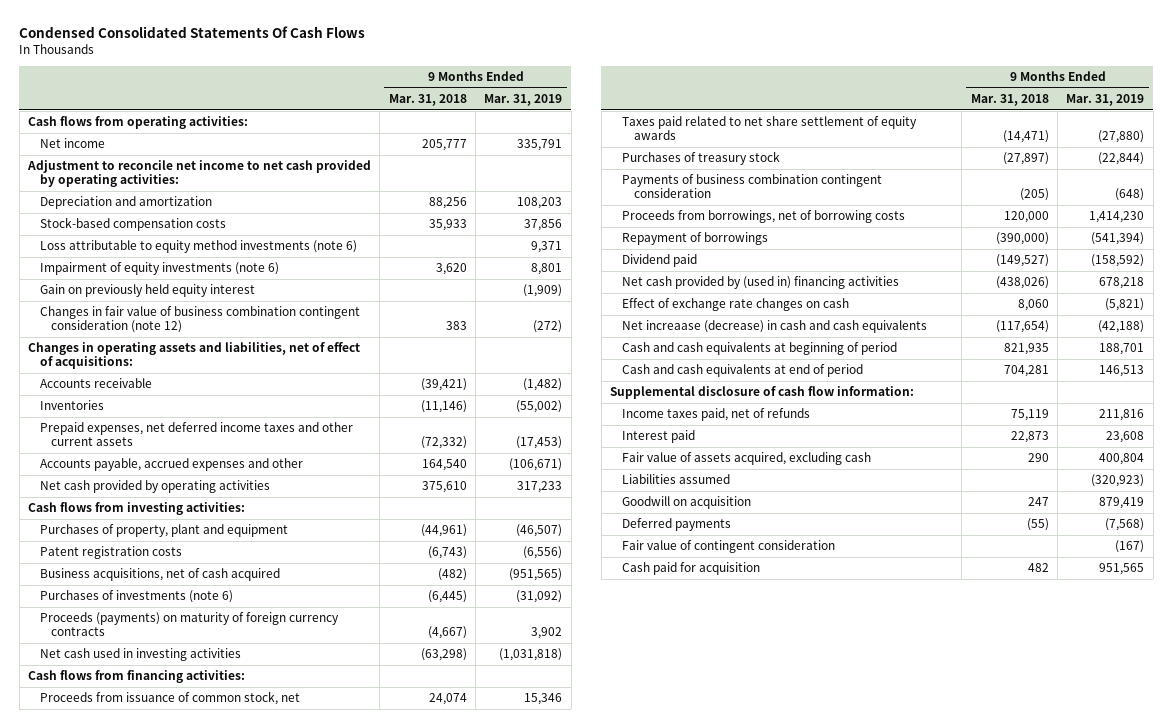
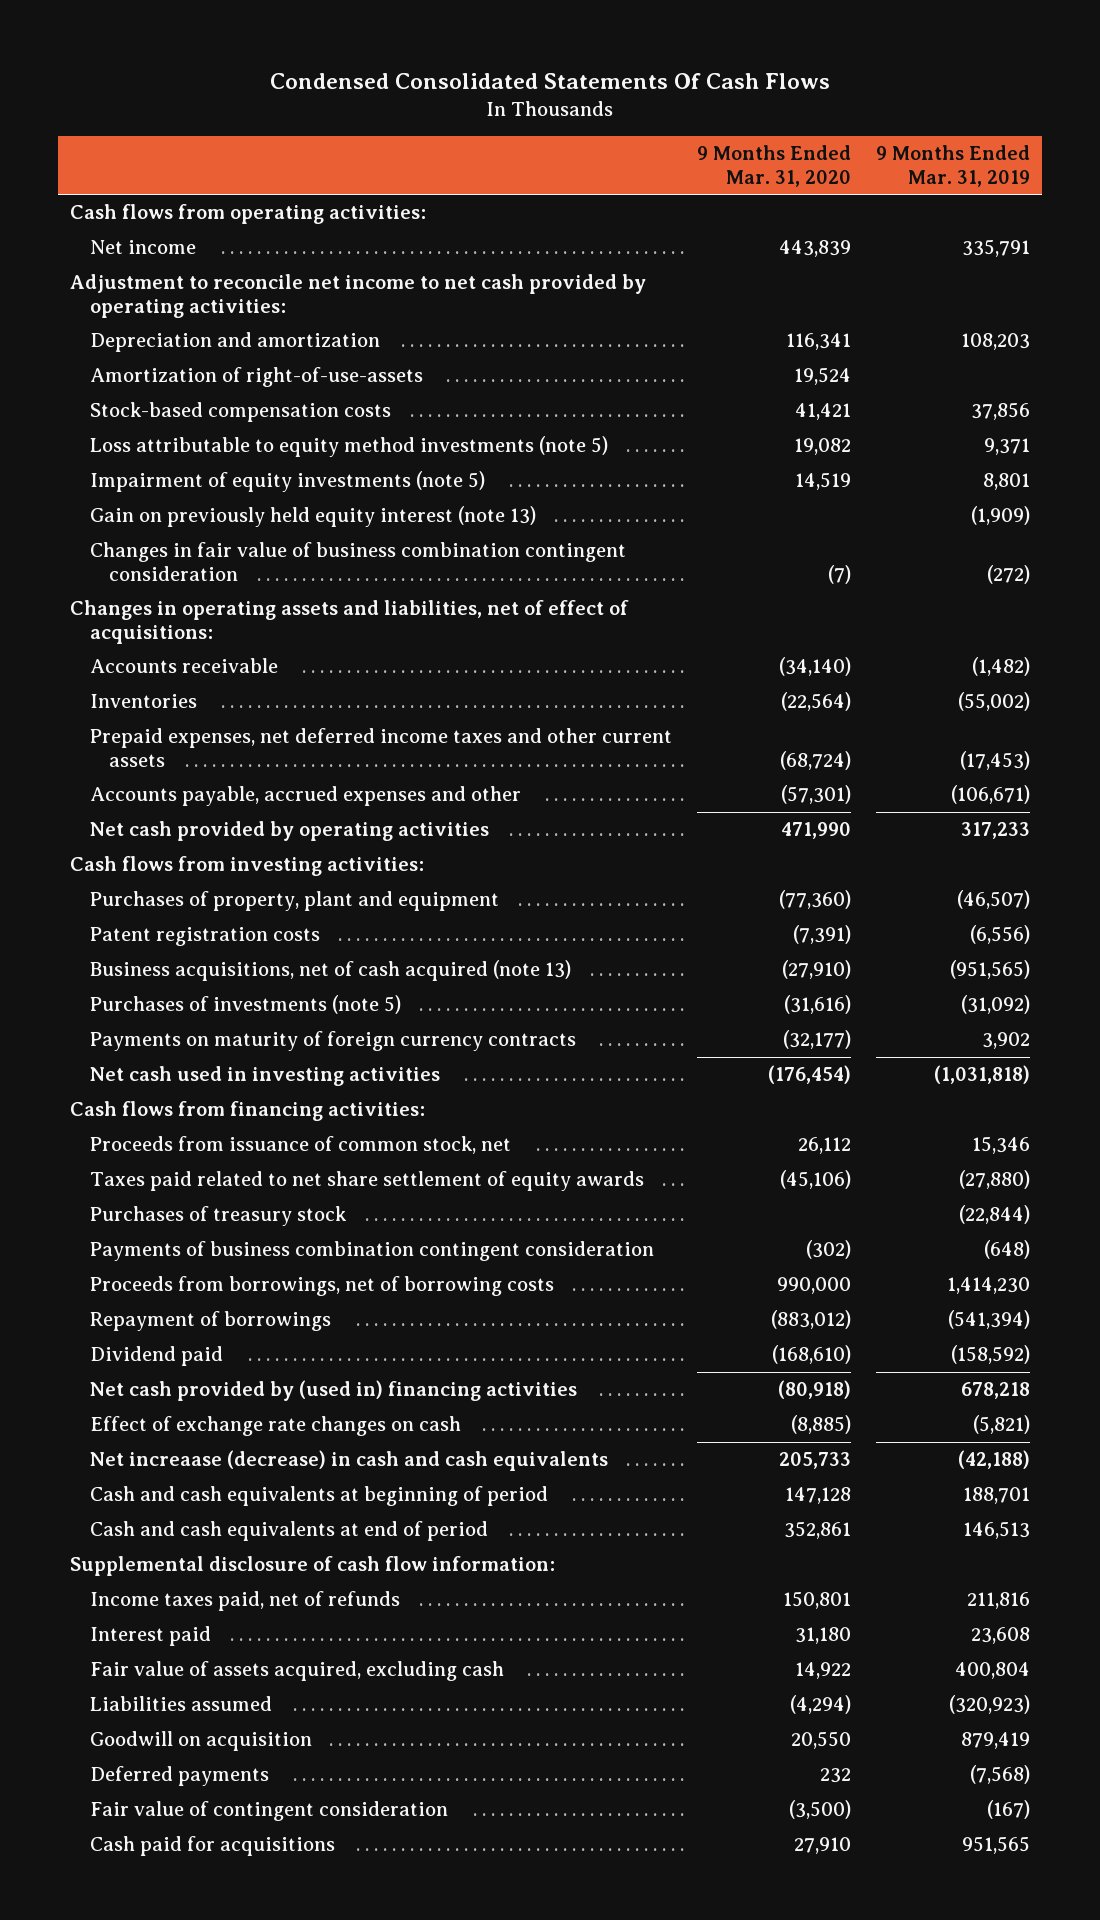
[388,94,467,107] Mar. 31, 2018 -> none
none -> [696,145,851,187] 9 Months Ended Mar. 31, 2020
none -> [89,367,423,388] Amortization of right-of-use-assets
[39,240,357,254] Loss attributable to equity method investments (note 6) -> [89,436,608,458] Loss attributable to equity method investments (note 5)
[39,262,279,276] Impairment of equity investments (note 6) -> [89,471,485,493] Impairment of equity investments (note 5)
[39,284,255,298] Gain on previously held equity interest -> [89,506,536,528] Gain on previously held equity interest (note 13)
[39,306,360,334] Changes in fair value of business combination contingent consideration (note 12) -> [89,542,626,581] Changes in fair value of business combination contingent consideration
[39,568,280,582] Business acquisitions, net of cash acquired -> [89,960,571,982] Business acquisitions, net of cash acquired (note 13)
[39,590,233,604] Purchases of investments (note 6) -> [89,995,401,1015] Purchases of investments (note 5)
[39,612,339,637] Proceeds (payments) on maturity of foreign currency contracts -> [89,1031,576,1052] Payments on maturity of foreign currency contracts
[621,562,760,576] Cash paid for acquisition -> [89,1836,335,1857] Cash paid for acquisitions

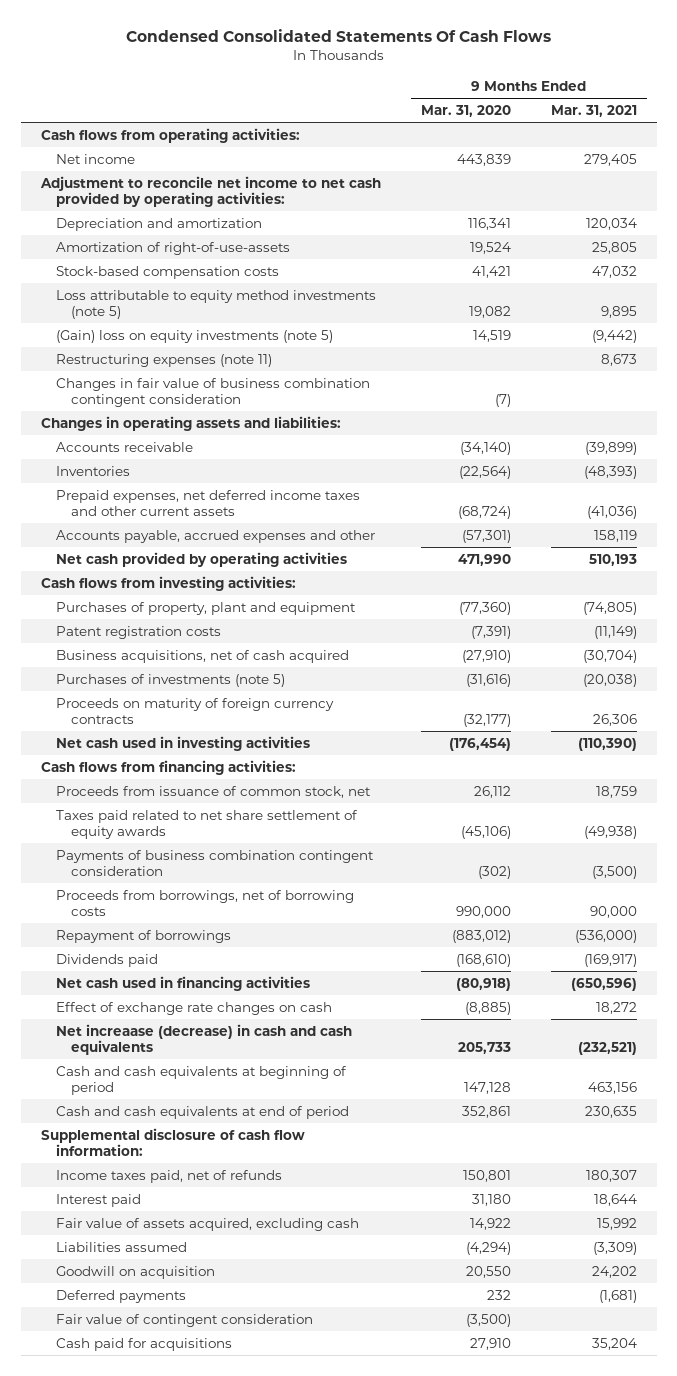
[875,145,1030,187] 9 Months Ended Mar. 31, 2019 -> none
none -> [550,105,637,118] Mar. 31, 2021
[89,506,536,528] Gain on previously held equity interest (note 13) -> none
[89,471,485,493] Impairment of equity investments (note 5) -> [55,329,333,343] (Gain) loss on equity investments (note 5)
none -> [55,353,272,367] Restructuring expenses (note 11)
[70,600,630,644] Changes in operating assets and liabilities, net of effect of acquisitions: -> [40,415,341,431] Changes in operating assets and liabilities:
[89,960,571,982] Business acquisitions, net of cash acquired (note 13) -> [55,649,349,663] Business acquisitions, net of cash acquired
[89,1031,576,1052] Payments on maturity of foreign currency contracts -> [55,697,334,724] Proceeds on maturity of foreign currency contracts
[89,1206,347,1227] Purchases of treasury stock -> none
[89,1346,223,1367] Dividend paid -> [55,953,158,967] Dividends paid
[89,1380,577,1402] Net cash provided by (used in) financing activities -> [55,975,310,991] Net cash used in financing activities

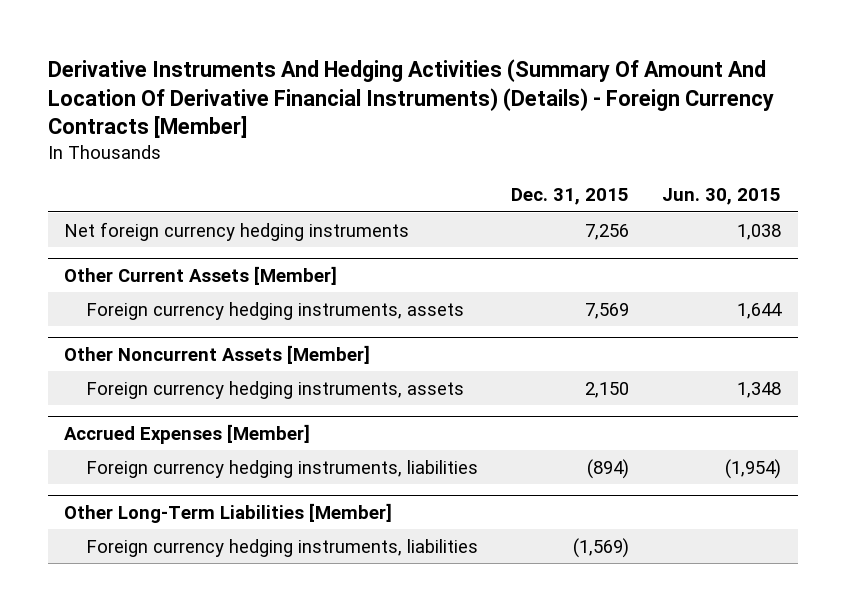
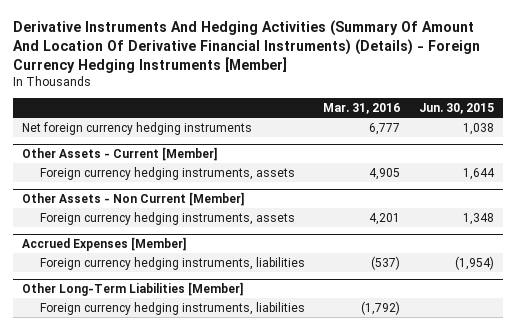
[47,58,774,139] Derivative Instruments And Hedging Activities (Summary Of Amount And Location Of Derivative Financial Instruments) (Details) - Foreign Currency Contracts [Member] -> [12,19,480,73] Derivative Instruments And Hedging Activities (Summary Of Amount And Location Of Derivative Financial Instruments) (Details) - Foreign Currency Hedging Instruments [Member]
[510,188,629,206] Dec. 31, 2015 -> none
none -> [323,103,401,115] Mar. 31, 2016
[64,265,338,285] Other Current Assets [Member] -> [22,147,219,162] Other Assets - Current [Member]
[64,344,371,364] Other Noncurrent Assets [Member] -> [22,192,246,207] Other Assets - Non Current [Member]

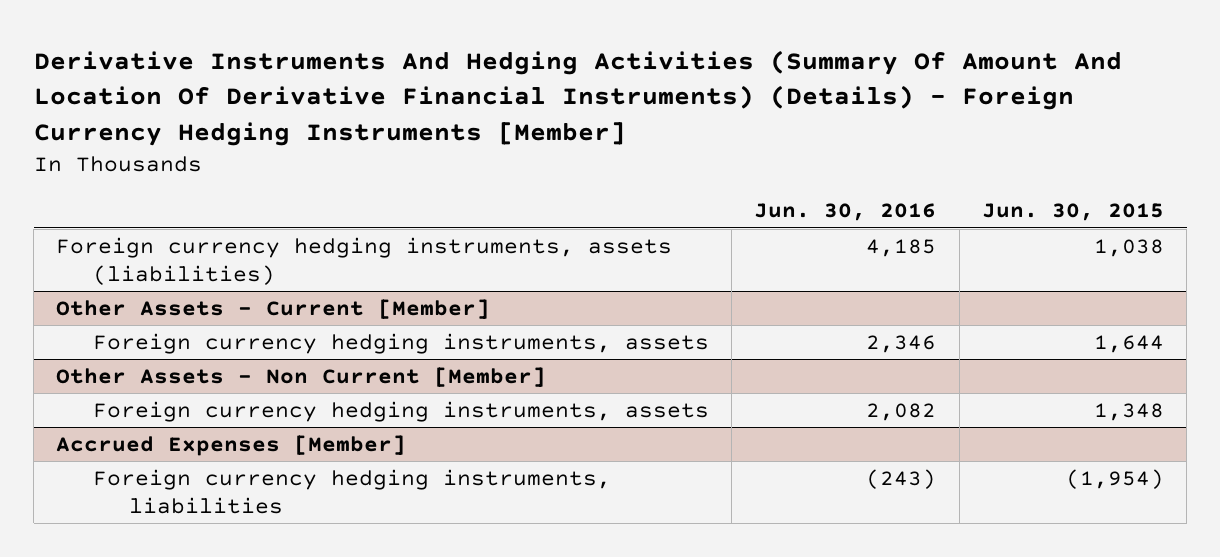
[323,103,401,115] Mar. 31, 2016 -> none
none -> [754,203,937,222] Jun. 30, 2016
[22,121,253,135] Net foreign currency hedging instruments -> [56,236,673,285] Foreign currency hedging instruments, assets (liabilities)
[22,282,245,297] Other Long-Term Liabilities [Member] -> none
[39,301,305,315] Foreign currency hedging instruments, liabilities -> none

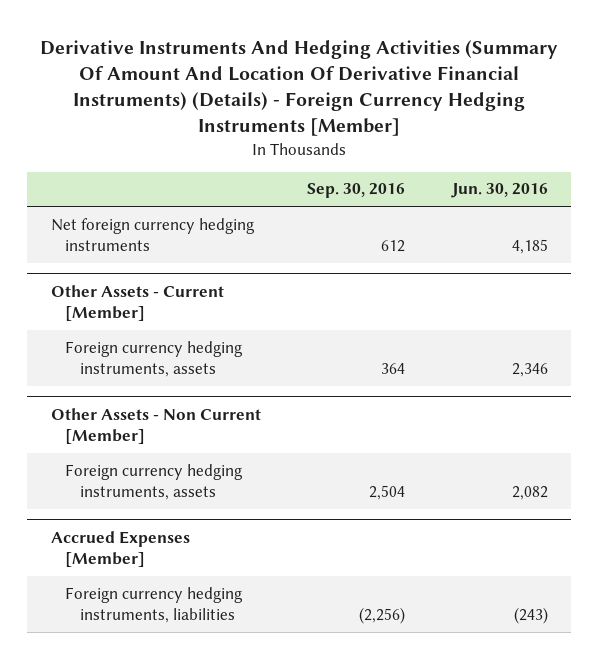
[982,203,1165,222] Jun. 30, 2015 -> none
none -> [307,183,406,199] Sep. 30, 2016
[56,236,673,285] Foreign currency hedging instruments, assets (liabilities) -> [50,217,255,252] Net foreign currency hedging instruments

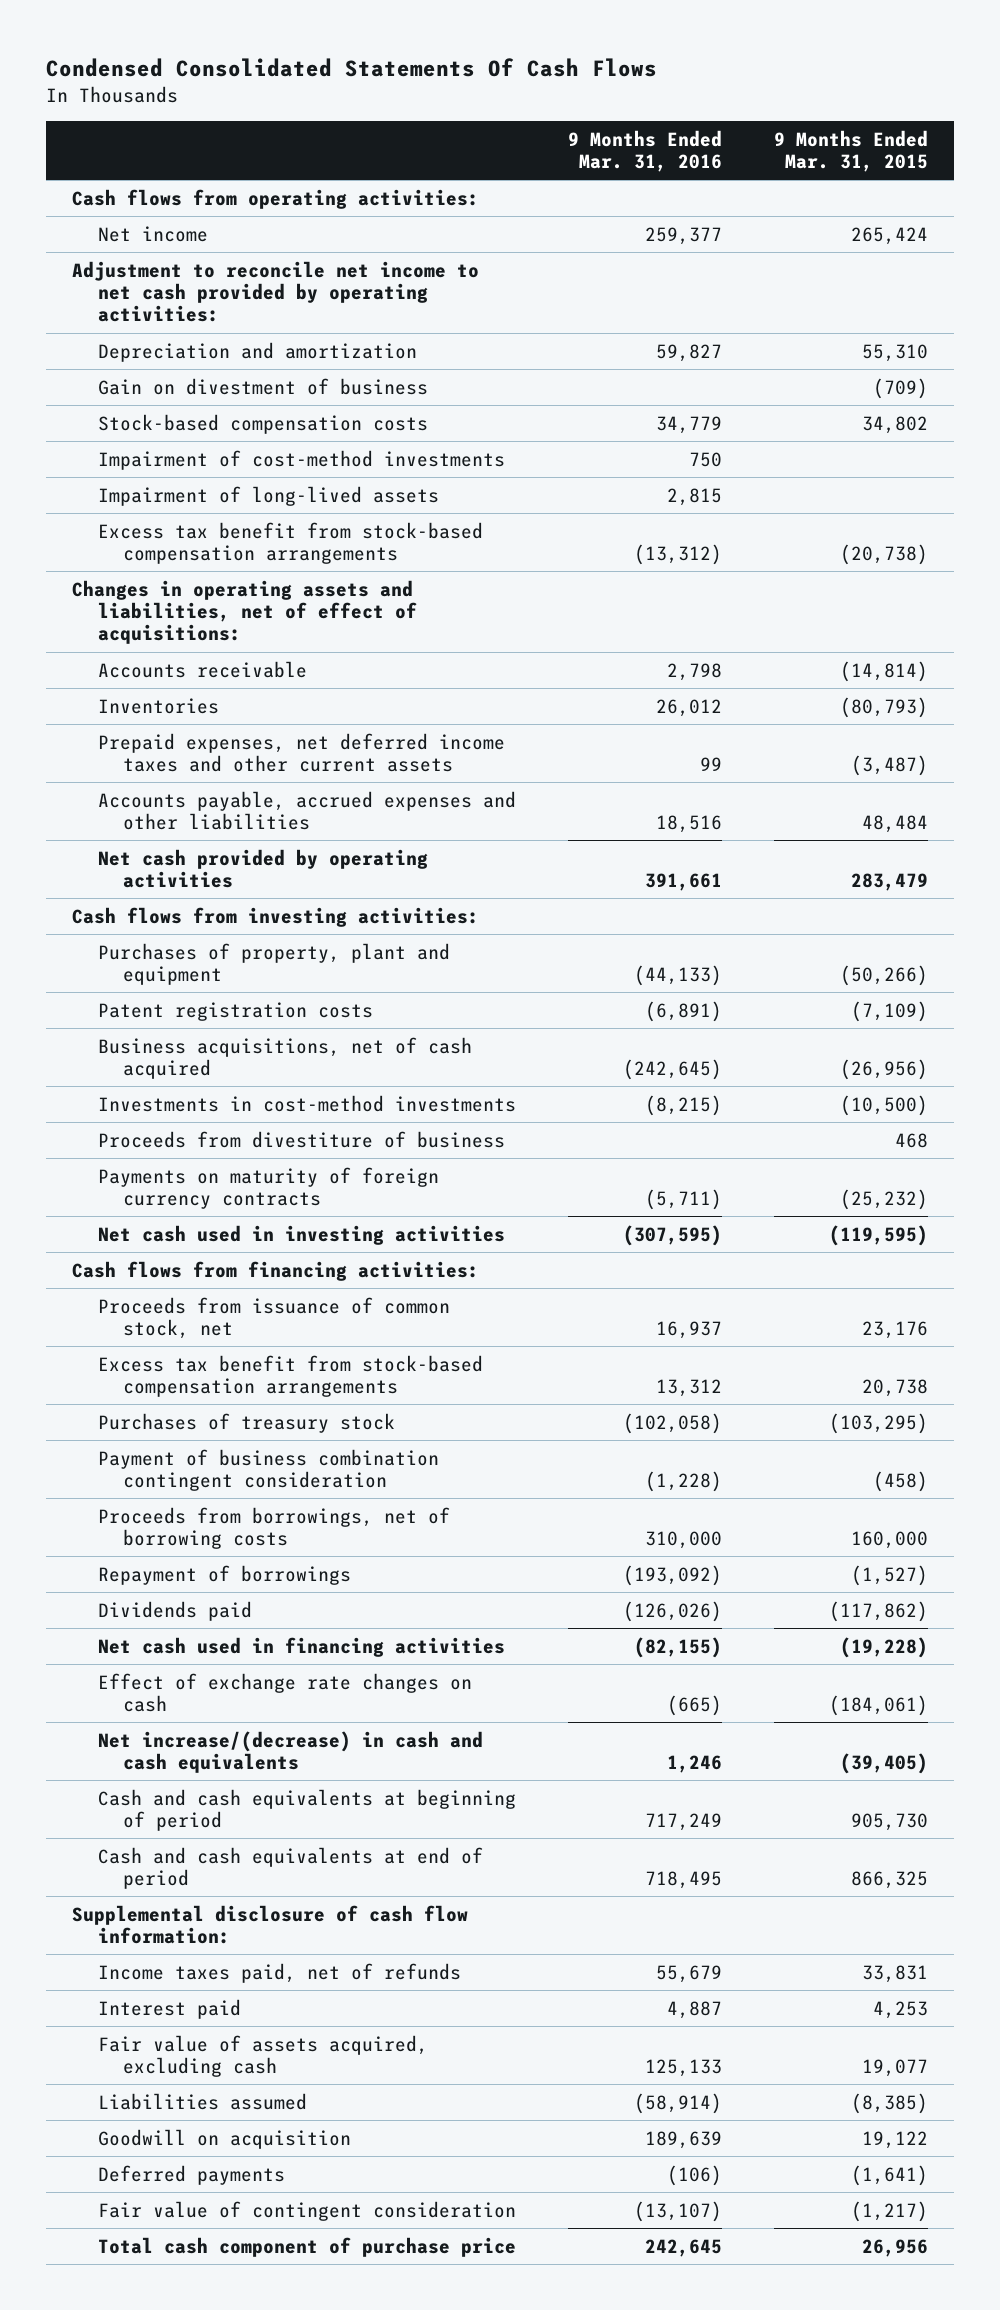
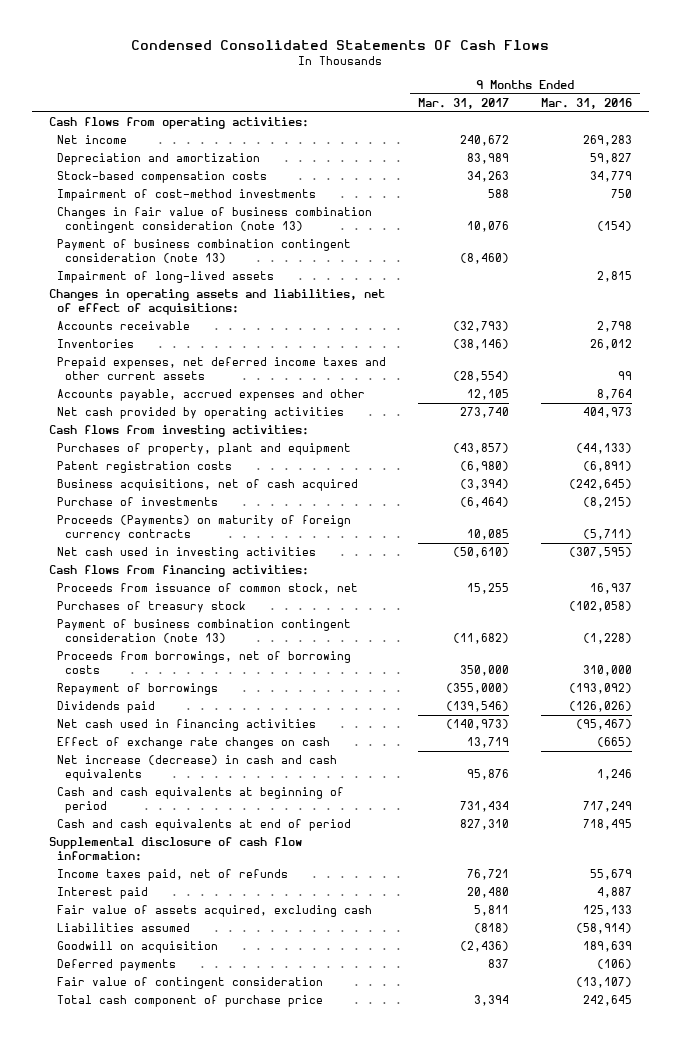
[773,129,928,173] 9 Months Ended Mar. 31, 2015 -> none
none -> [418,97,510,109] Mar. 31, 2017
[72,260,480,323] Adjustment to reconcile net income to net cash provided by operating activities: -> none
[644,226,722,245] 259,377 -> [583,135,633,147] 269,283
[97,377,428,395] Gain on divestment of business -> none
none -> [56,207,372,233] Changes in fair value of business combination contingent consideration (note 13)
none -> [56,239,351,263] Payment of business combination contingent consideration (note 13)
[97,521,483,564] Excess tax benefit from stock-based compensation arrangements -> none
[97,790,516,830] Accounts payable, accrued expenses and other liabilities -> [56,389,365,402] Accounts payable, accrued expenses and other
[655,814,722,833] 18,516 -> [597,389,633,401] 8,764
[644,872,722,891] 391,661 -> [583,407,633,419] 404,973
[97,1130,505,1148] Proceeds from divestiture of business -> none
[97,1094,516,1112] Investments in cost-method investments -> [56,497,218,507] Purchase of investments
[97,1166,439,1209] Payments on maturity of foreign currency contracts -> [56,515,351,541] Proceeds (Payments) on maturity of foreign currency contracts
[97,1354,483,1397] Excess tax benefit from stock-based compensation arrangements -> none
[97,1448,439,1491] Payment of business combination contingent consideration -> [56,619,351,643] Payment of business combination contingent consideration (note 13)
[633,1636,722,1658] (82,155) -> [576,719,633,731] (95,467)
[97,1730,483,1773] Net increase/(decrease) in cash and cash equivalents -> [56,755,337,781] Net increase (decrease) in cash and cash equivalents

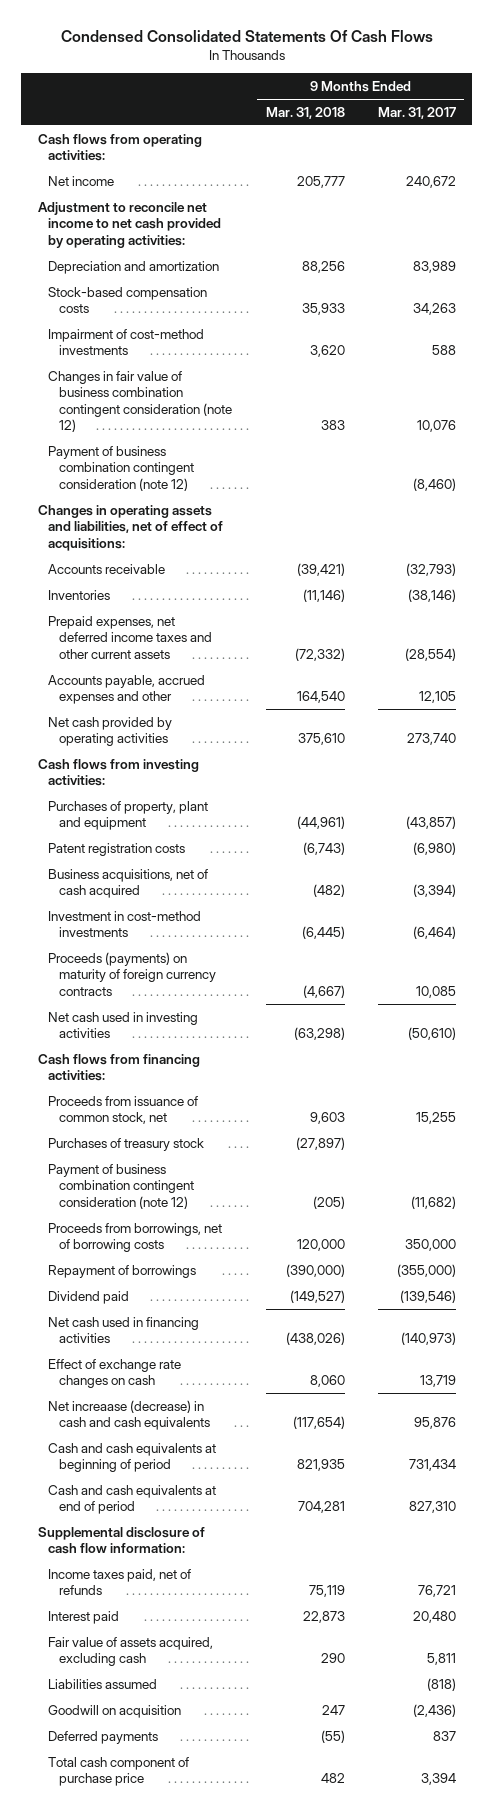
[541,97,633,109] Mar. 31, 2016 -> none
none -> [265,106,345,119] Mar. 31, 2018
none -> [37,201,222,248] Adjustment to reconcile net income to net cash provided by operating activities:
[56,271,274,284] Impairment of long-lived assets -> none
[56,207,372,233] Changes in fair value of business combination contingent consideration (note 13) -> [48,370,233,433] Changes in fair value of business combination contingent consideration (note 12)
[56,239,351,263] Payment of business combination contingent consideration (note 13) -> [48,445,195,491] Payment of business combination contingent consideration (note 12)
[56,497,218,507] Purchase of investments -> [48,910,202,938] Investment in cost-method investments
[56,515,351,541] Proceeds (Payments) on maturity of foreign currency contracts -> [48,951,217,996] Proceeds (payments) on maturity of foreign currency contracts
[56,619,351,643] Payment of business combination contingent consideration (note 13) -> [48,1163,195,1209] Payment of business combination contingent consideration (note 12)
[56,701,155,714] Dividends paid -> [48,1290,130,1304] Dividend paid
[56,755,337,781] Net increase (decrease) in cash and cash equivalents -> [48,1399,211,1431] Net increaase (decrease) in cash and cash equivalents
[56,977,323,990] Fair value of contingent consideration -> none

